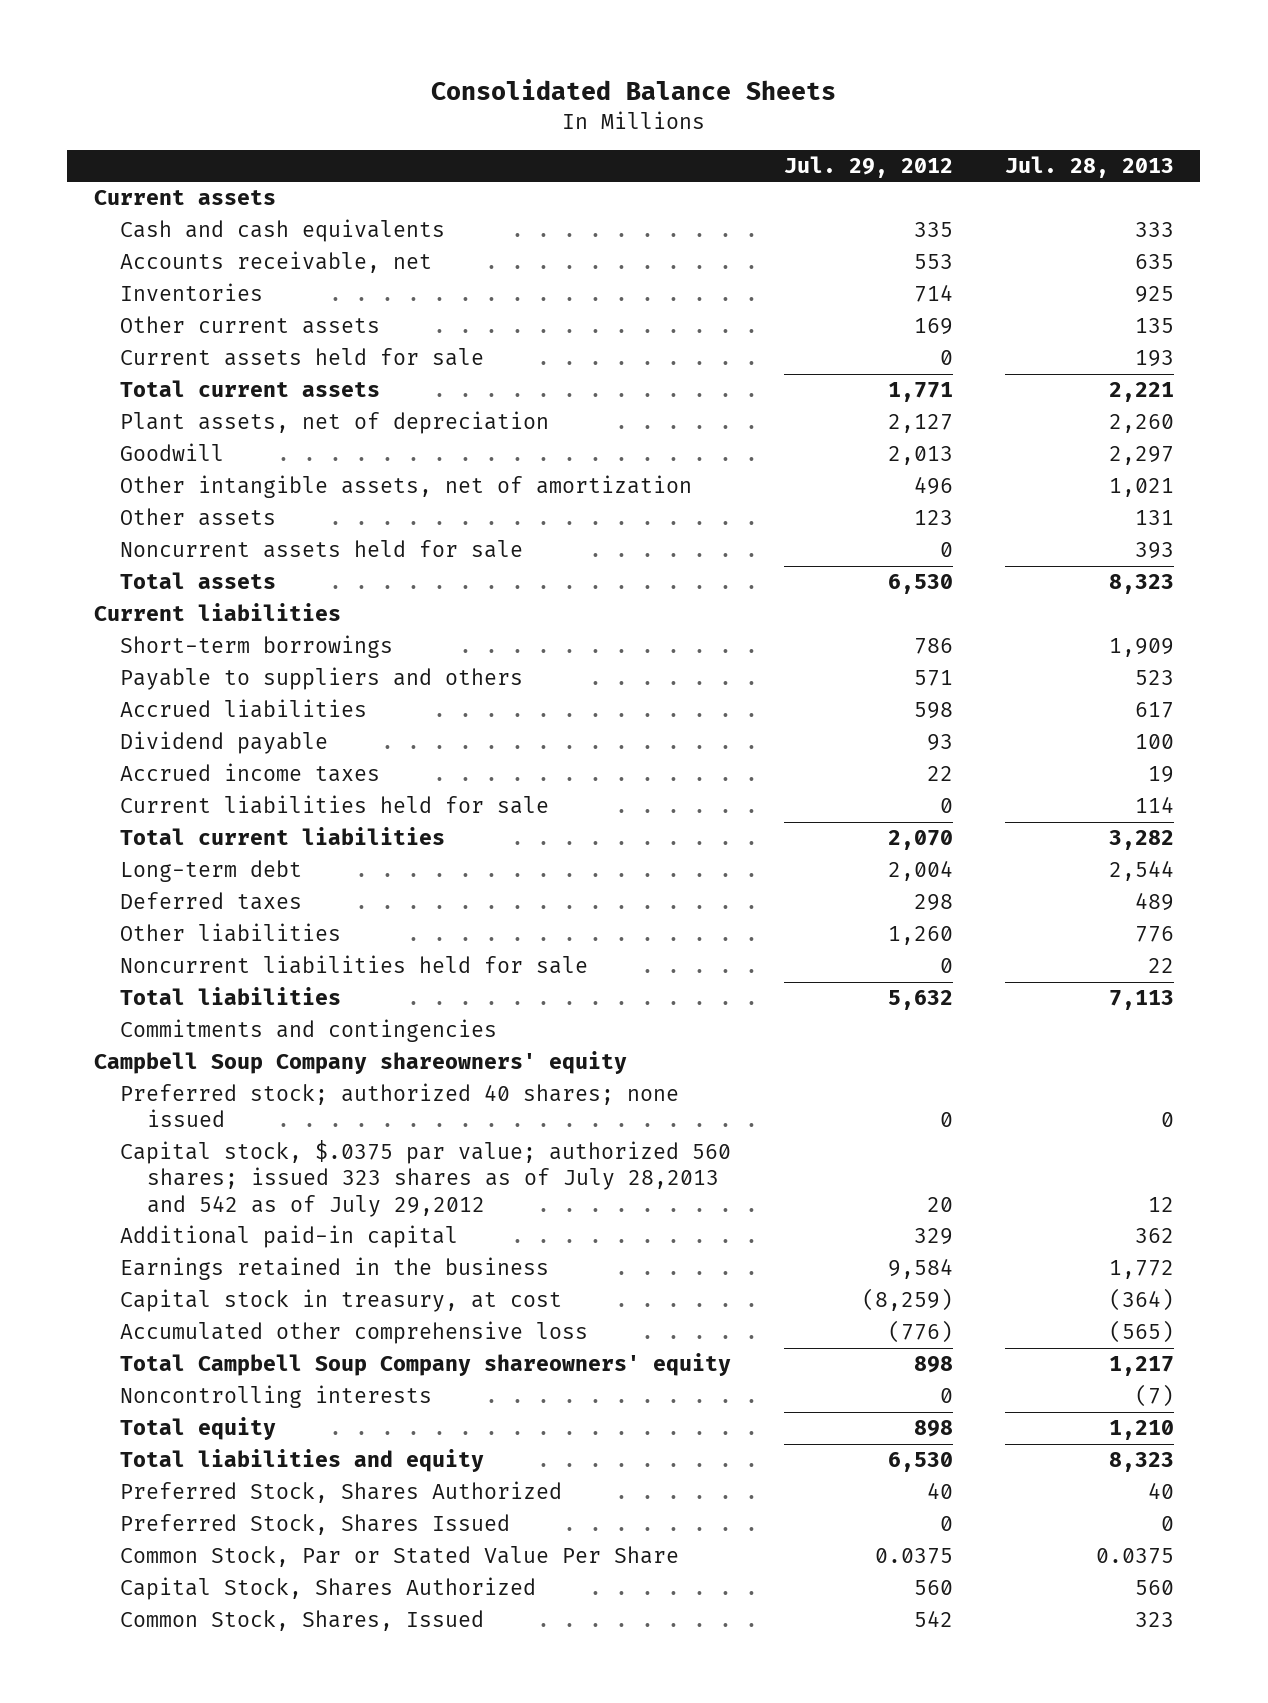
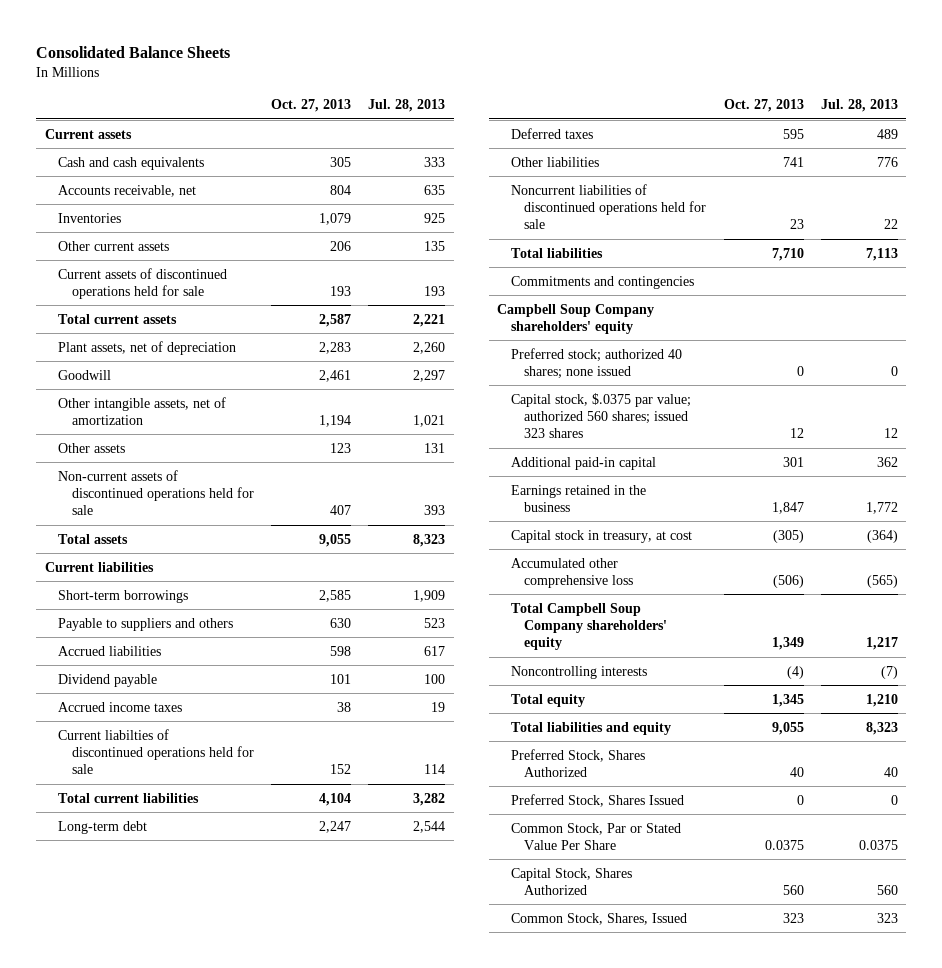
[783,156,953,179] Jul. 29, 2012 -> none
none -> [270,99,351,113] Oct. 27, 2013
[120,348,485,367] Current assets held for sale -> [58,267,228,299] Current assets of discontinued operations held for sale
[120,540,524,559] Noncurrent assets held for sale -> [58,469,254,516] Non-current assets of discontinued operations held for sale
[120,795,550,815] Current liabilities held for sale -> [58,728,254,775] Current liabilties of discontinued operations held for sale
[120,955,589,975] Noncurrent liabilities held for sale -> [510,183,707,230] Noncurrent liabilities of discontinued operations held for sale
[93,1051,627,1075] Campbell Soup Company shareowners' equity -> [497,303,655,334] Campbell Soup Company shareholders' equity
[120,1140,732,1217] Capital stock, $.0375 par value; authorized 560 shares; issued 323 shares as of July 28,2013 and 542 as of July 29,2012 -> [510,392,691,439] Capital stock, $.0375 par value; authorized 560 shares; issued 323 shares
[120,1353,732,1377] Total Campbell Soup Company shareowners' equity -> [510,602,668,651] Total Campbell Soup Company shareholders' equity

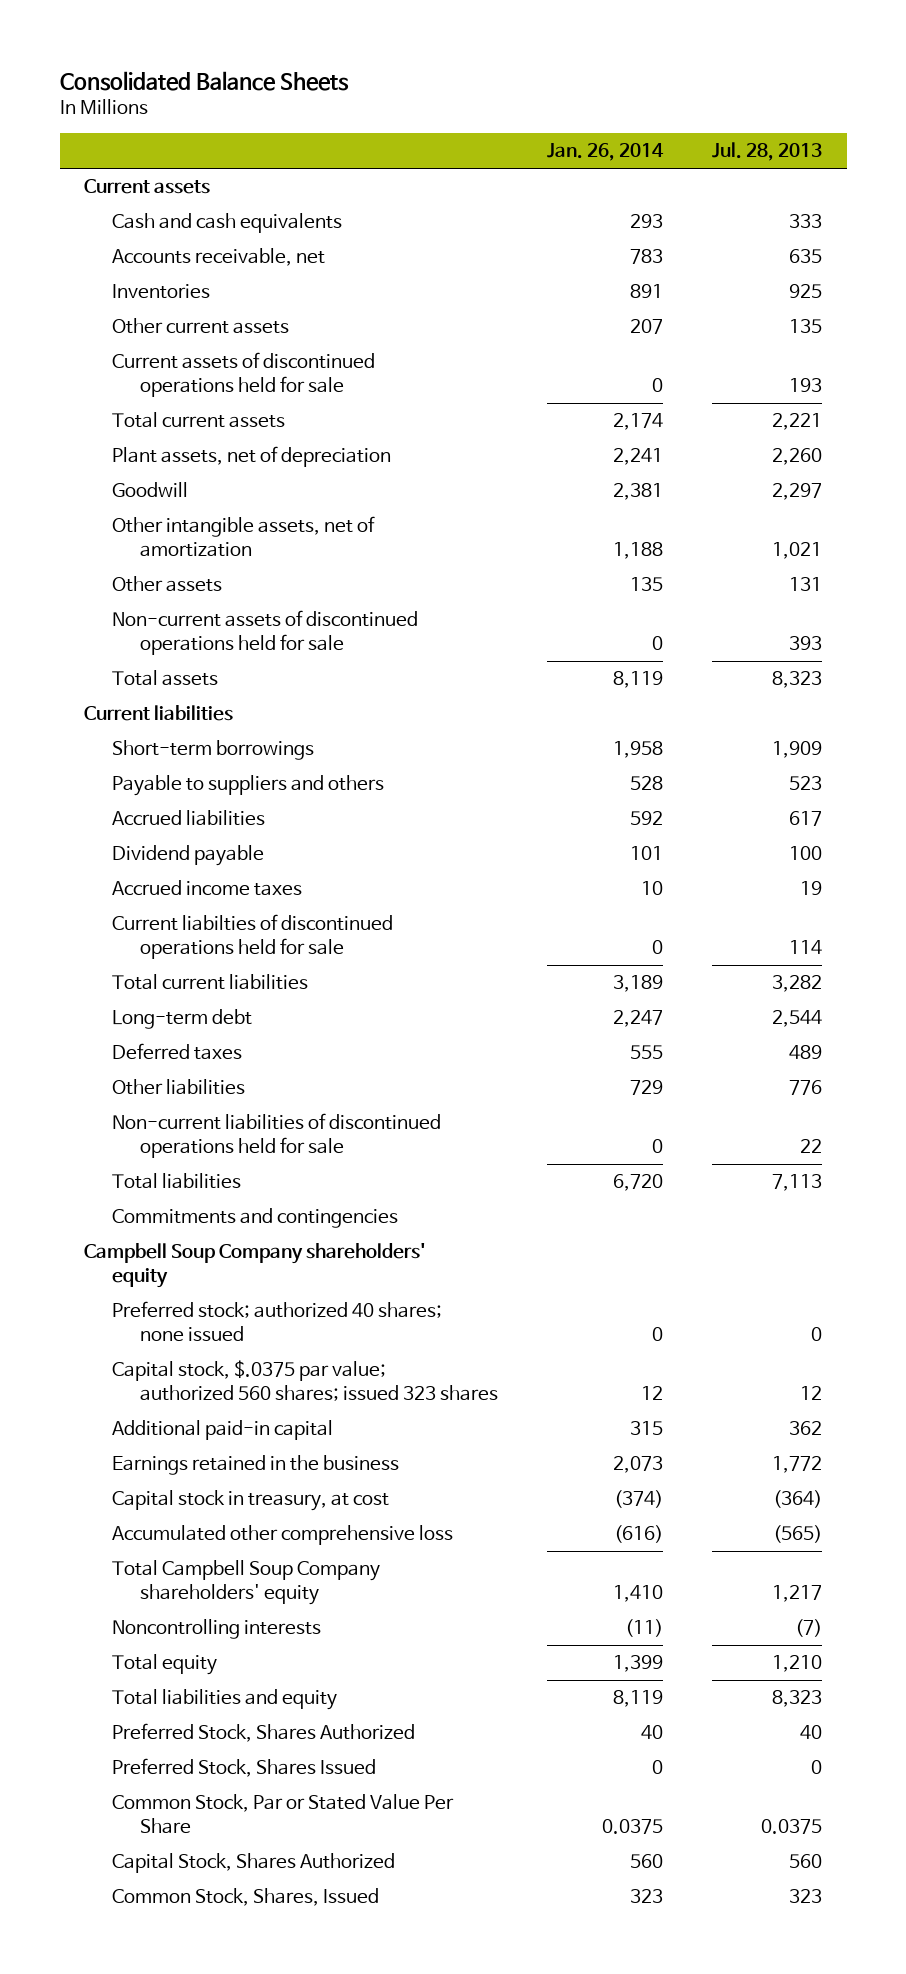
[270,99,351,113] Oct. 27, 2013 -> none
none -> [547,143,665,162] Jan. 26, 2014
[510,183,707,230] Noncurrent liabilities of discontinued operations held for sale -> [112,1113,442,1158] Non-current liabilities of discontinued operations held for sale

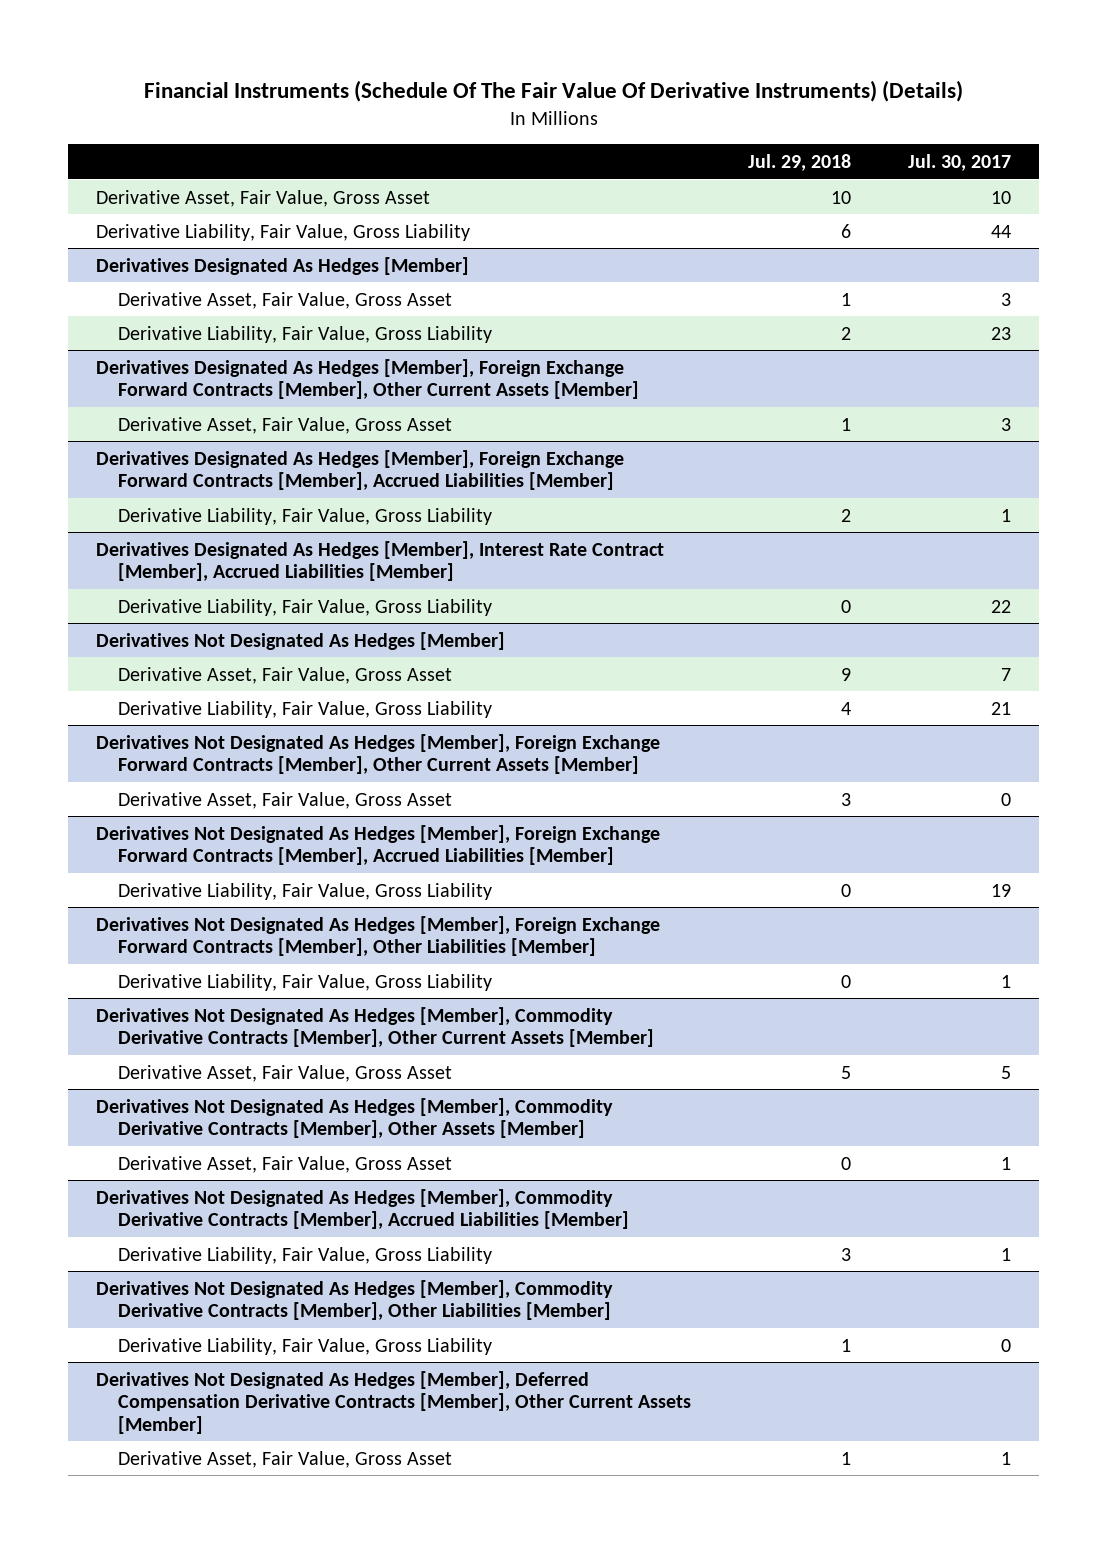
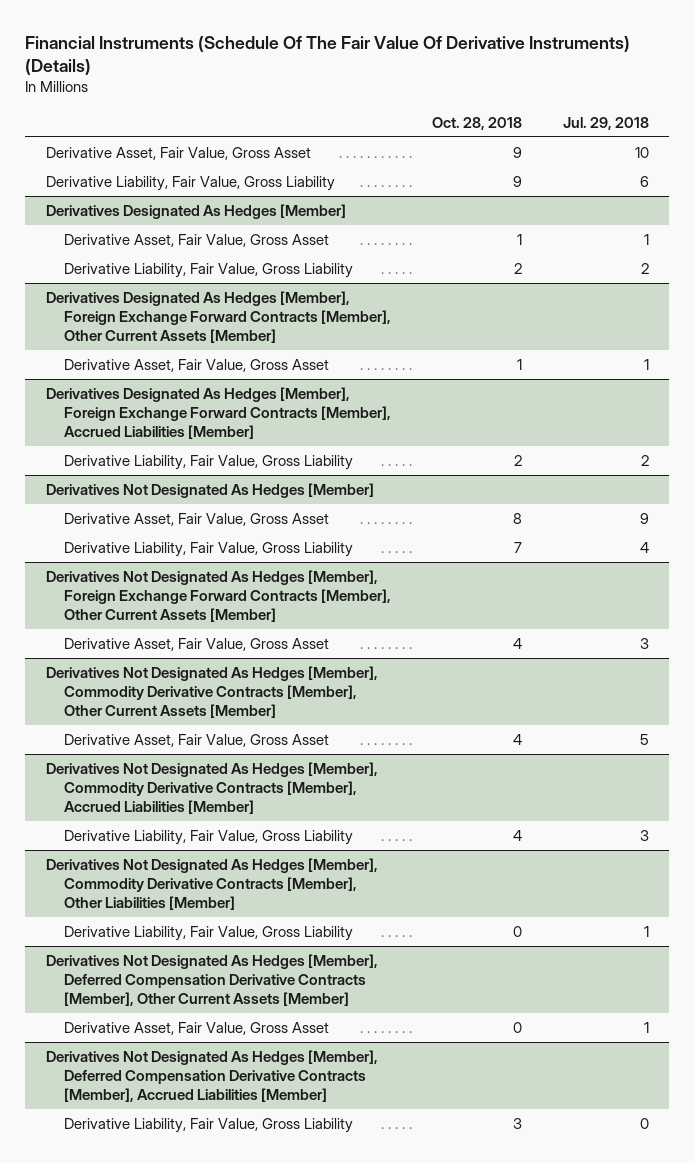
[907,153,1011,171] Jul. 30, 2017 -> none
none -> [432,116,523,130] Oct. 28, 2018
[96,540,665,582] Derivatives Designated As Hedges [Member], Interest Rate Contract [Member], Accrued Liabilities [Member] -> none
[118,598,493,616] Derivative Liability, Fair Value, Gross Liability -> none
[96,824,661,866] Derivatives Not Designated As Hedges [Member], Foreign Exchange Forward Contracts [Member], Accrued Liabilities [Member] -> none
[118,882,493,900] Derivative Liability, Fair Value, Gross Liability -> none
[96,915,661,957] Derivatives Not Designated As Hedges [Member], Foreign Exchange Forward Contracts [Member], Other Liabilities [Member] -> none
[118,973,493,991] Derivative Liability, Fair Value, Gross Liability -> none
[96,1097,614,1139] Derivatives Not Designated As Hedges [Member], Commodity Derivative Contracts [Member], Other Assets [Member] -> none
[118,1155,453,1173] Derivative Asset, Fair Value, Gross Asset -> none
none -> [45,1050,378,1102] Derivatives Not Designated As Hedges [Member], Deferred Compensation Derivative Contracts [Member], Accrued Liabilities [Member]
none -> [64,1118,354,1134] Derivative Liability, Fair Value, Gross Liability

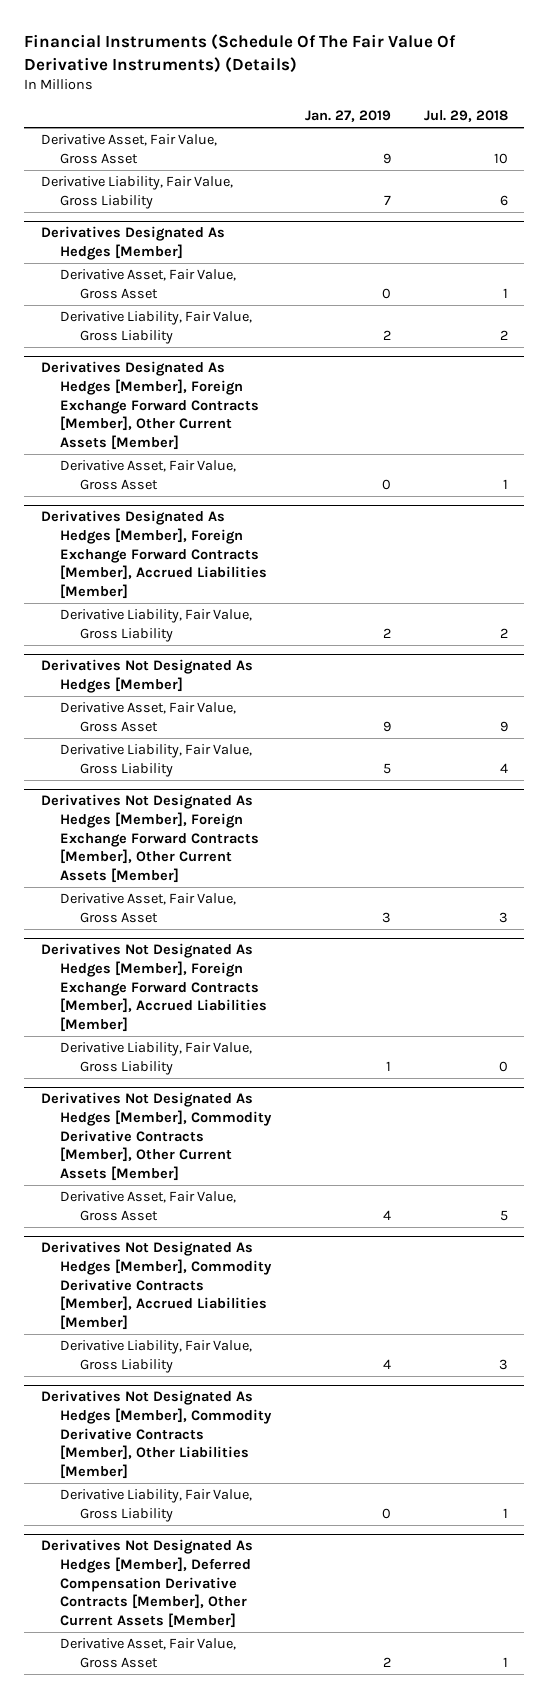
[432,116,523,130] Oct. 28, 2018 -> none
none -> [304,110,391,123] Jan. 27, 2019
none -> [40,943,268,1032] Derivatives Not Designated As Hedges [Member], Foreign Exchange Forward Contracts [Member], Accrued Liabilities [Member]
none -> [60,1042,253,1075] Derivative Liability, Fair Value, Gross Liability
[45,1050,378,1102] Derivatives Not Designated As Hedges [Member], Deferred Compensation Derivative Contracts [Member], Accrued Liabilities [Member] -> none
[64,1118,354,1134] Derivative Liability, Fair Value, Gross Liability -> none

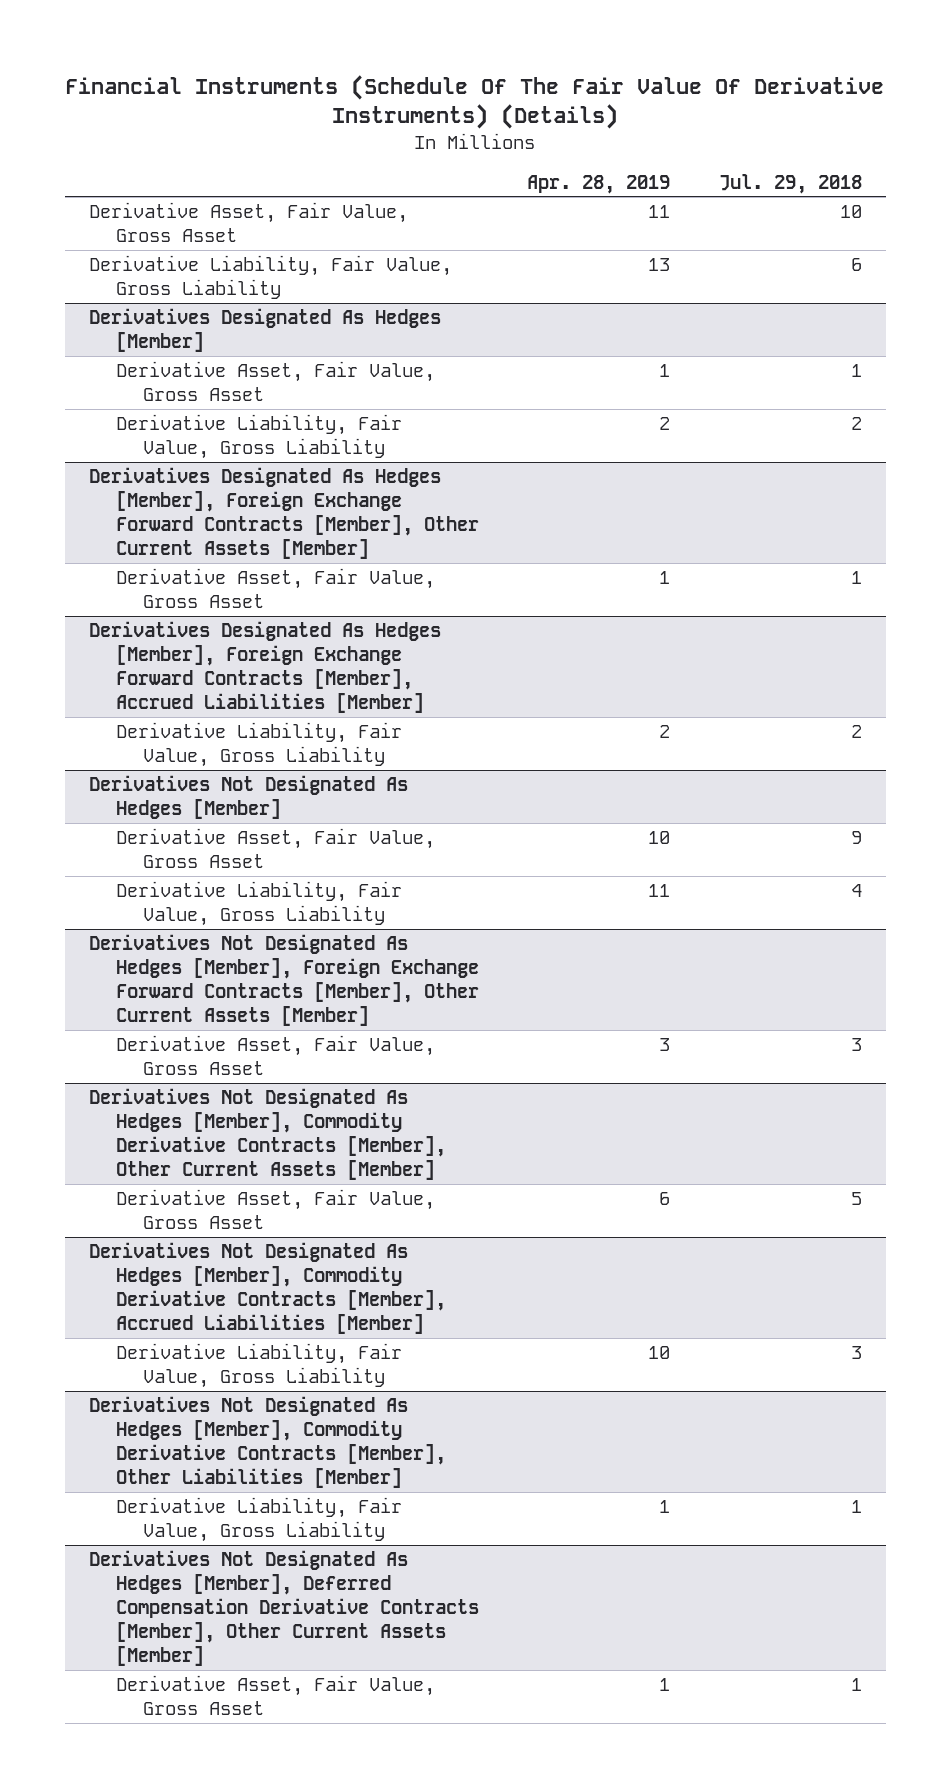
[304,110,391,123] Jan. 27, 2019 -> none
none -> [527,174,671,194] Apr. 28, 2019
[40,943,268,1032] Derivatives Not Designated As Hedges [Member], Foreign Exchange Forward Contracts [Member], Accrued Liabilities [Member] -> none
[60,1042,253,1075] Derivative Liability, Fair Value, Gross Liability -> none

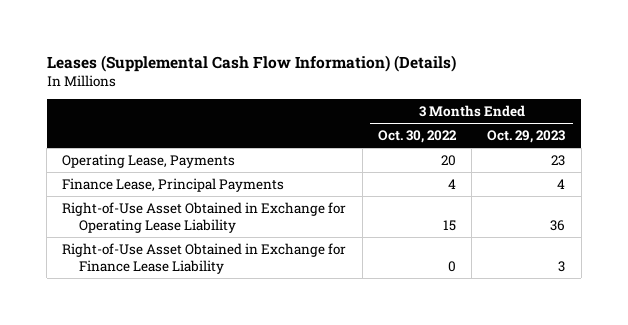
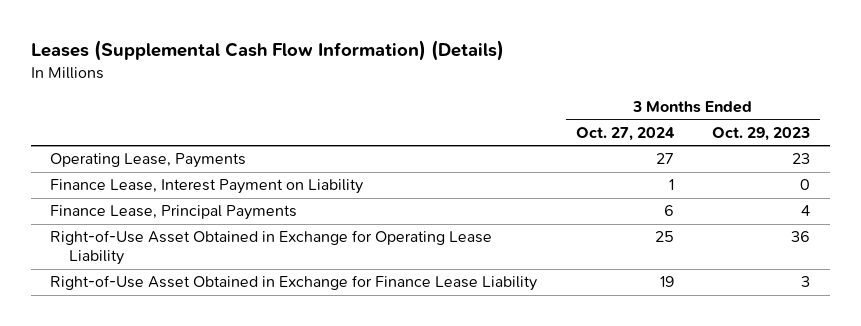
[377,130,457,144] Oct. 30, 2022 -> none
none -> [575,126,675,141] Oct. 27, 2024
none -> [50,179,364,195] Finance Lease, Interest Payment on Liability

